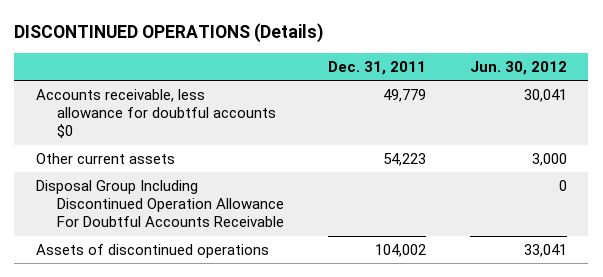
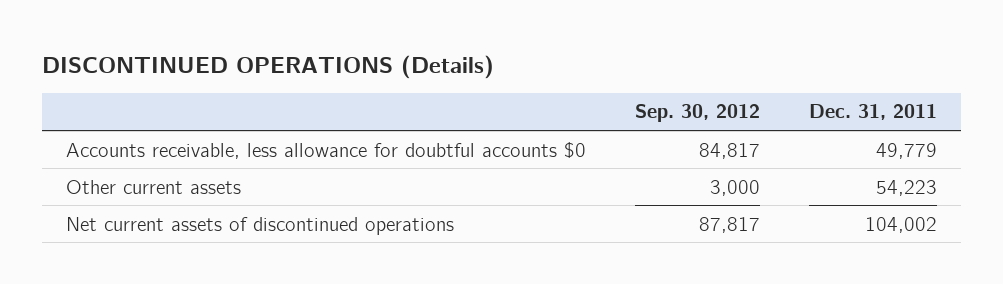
[469,60,567,75] Jun. 30, 2012 -> none
none -> [635,104,761,123] Sep. 30, 2012
[36,180,285,228] Disposal Group Including Discontinued Operation Allowance For Doubtful Accounts Receivable -> none
[36,244,270,259] Assets of discontinued operations -> [66,216,455,235] Net current assets of discontinued operations

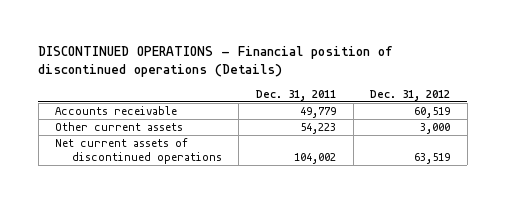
[41,54,494,79] DISCONTINUED OPERATIONS (Details) -> [38,46,393,78] DISCONTINUED OPERATIONS - Financial position of discontinued operations (Details)
[635,104,761,123] Sep. 30, 2012 -> none
none -> [370,89,451,101] Dec. 31, 2012
[66,141,587,159] Accounts receivable, less allowance for doubtful accounts $0 -> [55,106,178,116] Accounts receivable

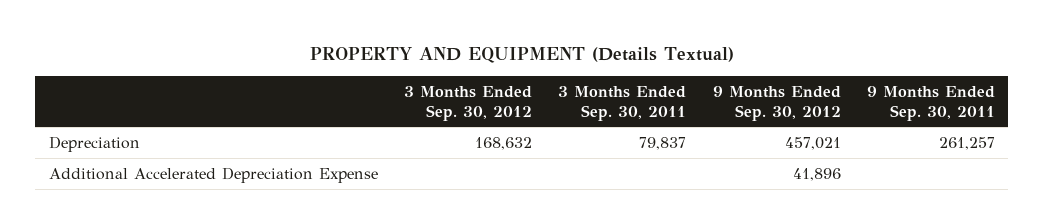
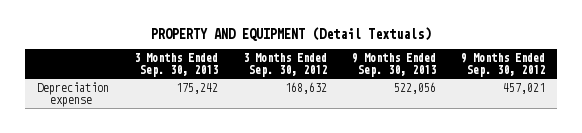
[309,47,734,64] PROPERTY AND EQUIPMENT (Details Textual) -> [150,27,431,42] PROPERTY AND EQUIPMENT (Detail Textuals)
[558,85,687,121] 3 Months Ended Sep. 30, 2011 -> none
[867,85,996,121] 9 Months Ended Sep. 30, 2011 -> none
none -> [133,53,218,77] 3 Months Ended Sep. 30, 2013
none -> [351,53,436,77] 9 Months Ended Sep. 30, 2013
[48,166,378,183] Additional Accelerated Depreciation Expense -> none
[48,135,140,152] Depreciation -> [37,82,110,108] Depreciation expense

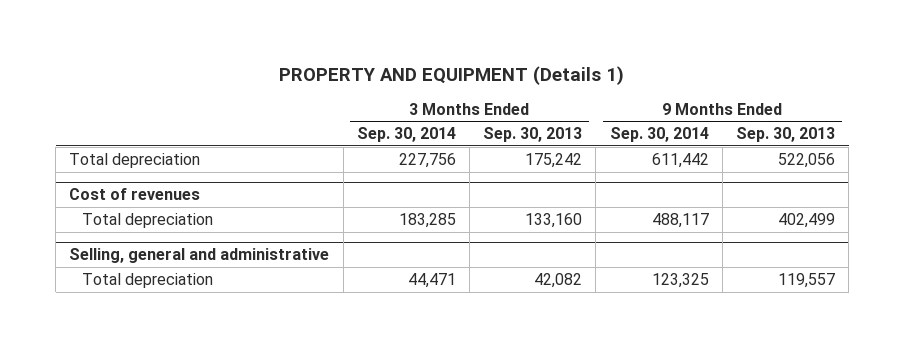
[150,27,431,42] PROPERTY AND EQUIPMENT (Detail Textuals) -> [279,65,625,85] PROPERTY AND EQUIPMENT (Details 1)
[242,53,327,77] 3 Months Ended Sep. 30, 2012 -> none
[460,53,545,77] 9 Months Ended Sep. 30, 2012 -> none
none -> [356,127,456,143] Sep. 30, 2014
none -> [609,127,709,143] Sep. 30, 2014
[37,82,110,108] Depreciation expense -> [69,153,201,169] Total depreciation
none -> [69,188,201,201] Cost of revenues
none -> [81,213,213,229] Total depreciation
none -> [69,248,330,264] Selling, general and administrative
none -> [81,273,213,289] Total depreciation

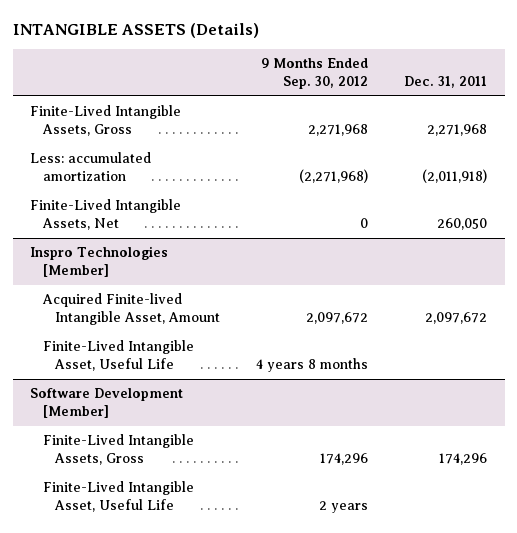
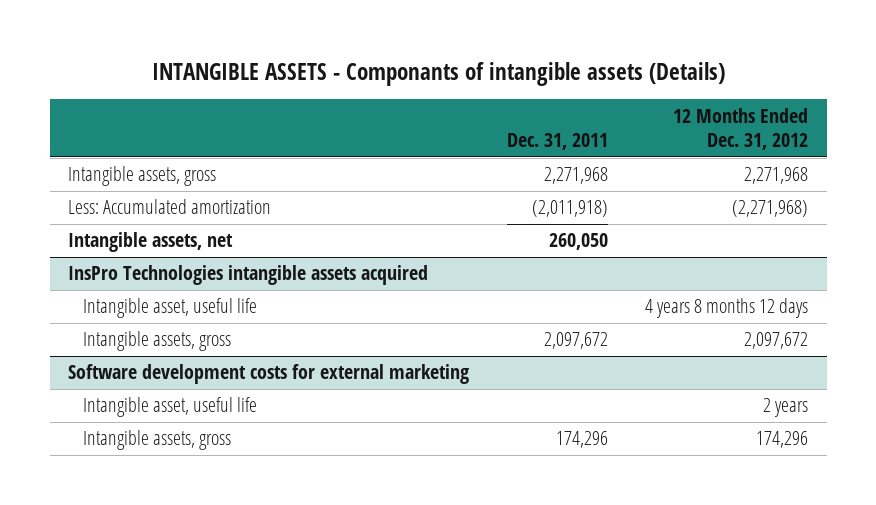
[12,22,259,38] INTANGIBLE ASSETS (Details) -> [152,62,726,87] INTANGIBLE ASSETS - Componants of intangible assets (Details)
[261,58,369,90] 9 Months Ended Sep. 30, 2012 -> none
none -> [672,107,808,151] 12 Months Ended Dec. 31, 2012
[30,246,169,278] Inspro Technologies [Member] -> none
[41,293,221,326] Acquired Finite-lived Intangible Asset, Amount -> none
[30,388,184,419] Software Development [Member] -> none
[30,105,182,137] Finite-Lived Intangible Assets, Gross -> [68,166,217,187] Intangible assets, gross
[30,152,152,182] Less: accumulated amortization -> [68,199,272,215] Less: Accumulated amortization
[30,199,182,231] Finite-Lived Intangible Assets, Net -> [68,232,234,253] Intangible assets, net
none -> [68,265,429,286] InsPro Technologies intangible assets acquired
[42,340,194,372] Finite-Lived Intangible Asset, Useful Life -> [83,298,258,319] Intangible asset, useful life
[42,434,194,466] Finite-Lived Intangible Assets, Gross -> [83,331,232,352] Intangible assets, gross
[438,453,487,466] 174,296 -> [543,332,608,350] 2,097,672
none -> [68,364,470,385] Software development costs for external marketing
[42,481,194,513] Finite-Lived Intangible Asset, Useful Life -> [83,397,258,418] Intangible asset, useful life
none -> [83,430,232,451] Intangible assets, gross

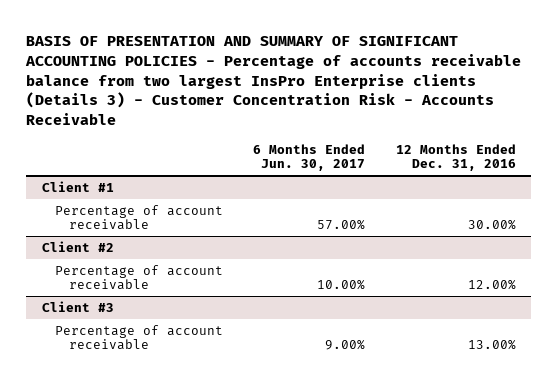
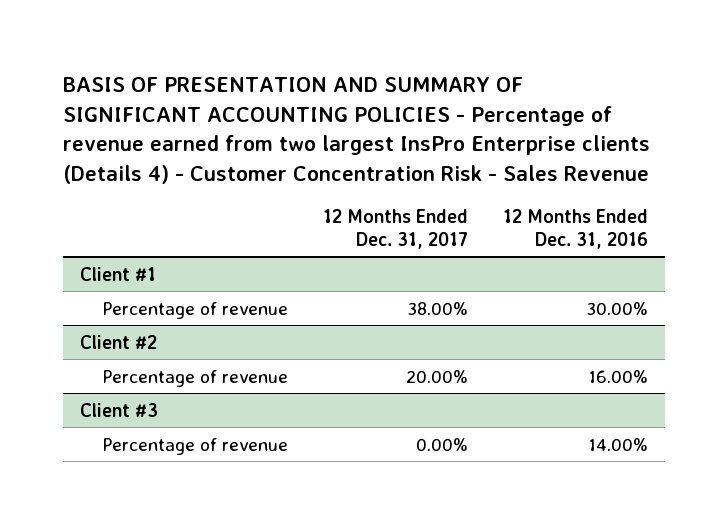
[25,36,522,126] BASIS OF PRESENTATION AND SUMMARY OF SIGNIFICANT ACCOUNTING POLICIES - Percentage of accounts receivable balance from two largest InsPro Enterprise clients (Details 3) - Customer Concentration Risk - Accounts Receivable -> [62,77,650,184] BASIS OF PRESENTATION AND SUMMARY OF SIGNIFICANT ACCOUNTING POLICIES - Percentage of revenue earned from two largest InsPro Enterprise clients (Details 4) - Customer Concentration Risk - Sales Revenue
[253,143,366,172] 6 Months Ended Jun. 30, 2017 -> none
none -> [323,209,469,249] 12 Months Ended Dec. 31, 2017
[55,204,224,231] Percentage of account receivable -> [102,301,289,319] Percentage of revenue
[55,264,224,291] Percentage of account receivable -> [102,369,289,387] Percentage of revenue
[467,279,516,291] 12.00% -> [587,369,648,383] 16.00%
[55,324,224,351] Percentage of account receivable -> [102,437,289,455] Percentage of revenue
[467,339,516,351] 13.00% -> [587,437,648,451] 14.00%

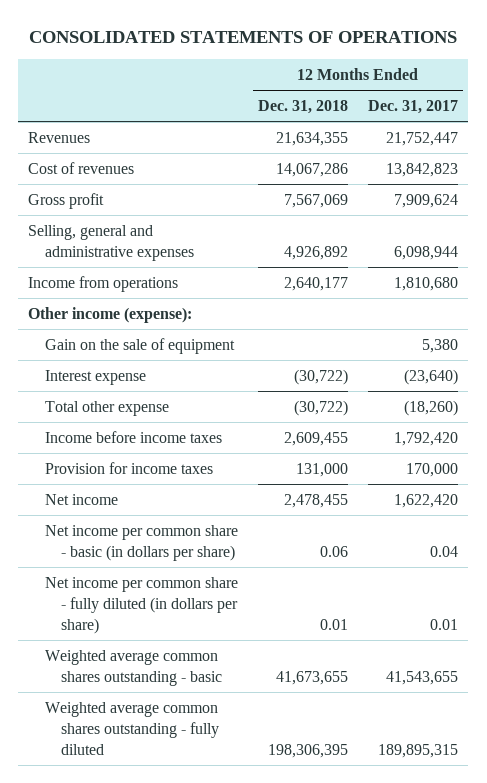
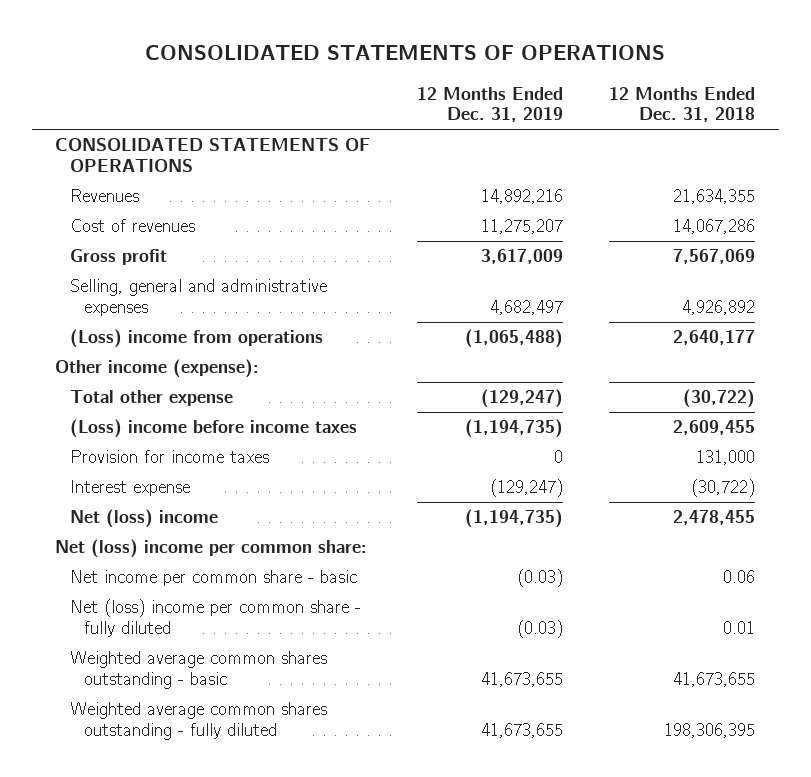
[368,99,459,114] Dec. 31, 2017 -> none
none -> [416,86,563,123] 12 Months Ended Dec. 31, 2019
none -> [55,138,371,173] CONSOLIDATED STATEMENTS OF OPERATIONS
[28,275,179,292] Income from operations -> [69,329,323,349] (Loss) income from operations
[44,337,235,354] Gain on the sale of equipment -> none
[44,430,222,443] Income before income taxes -> [69,419,357,439] (Loss) income before income taxes
[44,369,146,385] Interest expense -> [69,480,190,497] Interest expense
[44,493,118,505] Net income -> [69,509,218,529] Net (loss) income
none -> [55,539,368,559] Net (loss) income per common share:
[44,524,238,561] Net income per common share - basic (in dollars per share) -> [69,570,357,587] Net income per common share - basic
[44,576,238,634] Net income per common share - fully diluted (in dollars per share) -> [69,599,361,638] Net (loss) income per common share - fully diluted

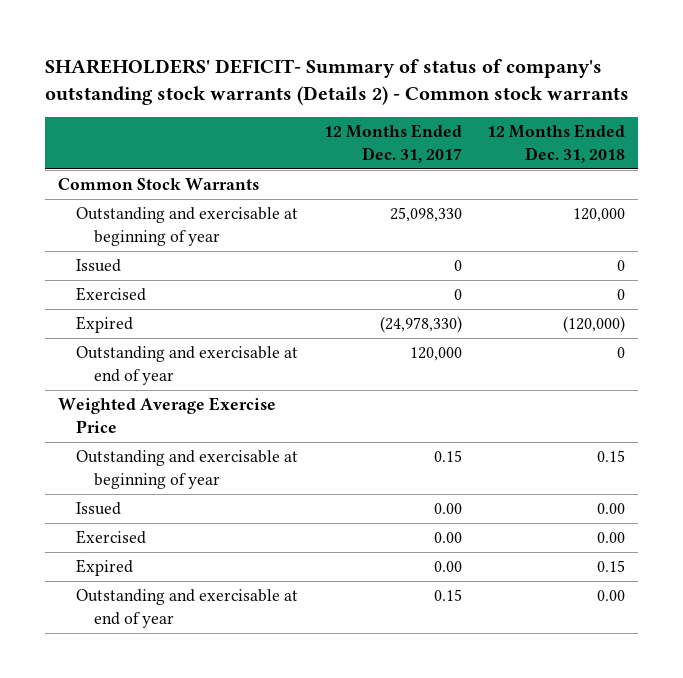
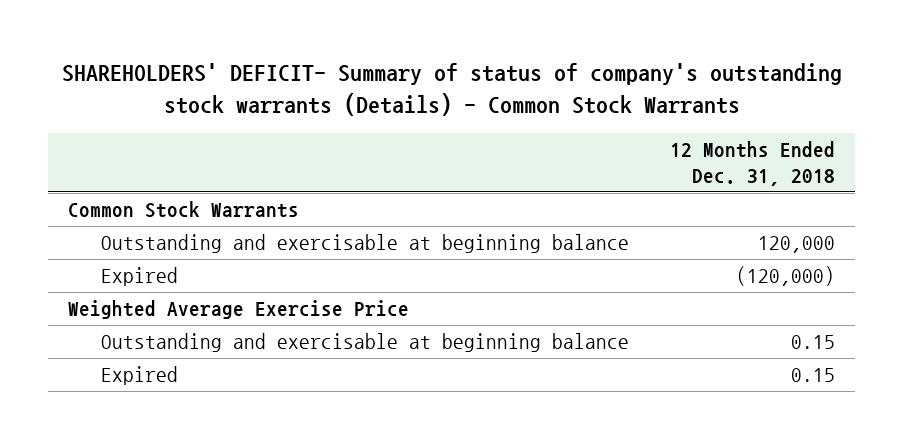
[45,58,630,105] SHAREHOLDERS' DEFICIT- Summary of status of company's outstanding stock warrants (Details 2) - Common stock warrants -> [61,63,842,117] SHAREHOLDERS' DEFICIT- Summary of status of company's outstanding stock warrants (Details) - Common Stock Warrants
[323,124,462,163] 12 Months Ended Dec. 31, 2017 -> none
[76,259,122,273] Issued -> none
[76,287,147,302] Exercised -> none
[76,207,299,246] Outstanding and exercisable at beginning of year -> [101,234,630,254] Outstanding and exercisable at beginning balance
[76,346,299,385] Outstanding and exercisable at end of year -> none
[76,502,122,516] Issued -> none
[76,530,147,545] Exercised -> none
[76,450,299,489] Outstanding and exercisable at beginning of year -> [101,333,630,353] Outstanding and exercisable at beginning balance
[76,589,299,628] Outstanding and exercisable at end of year -> none

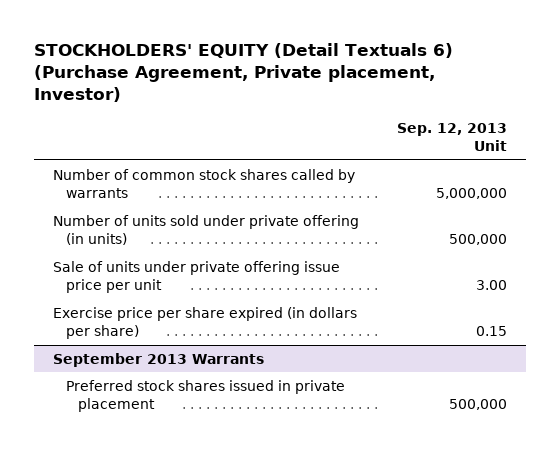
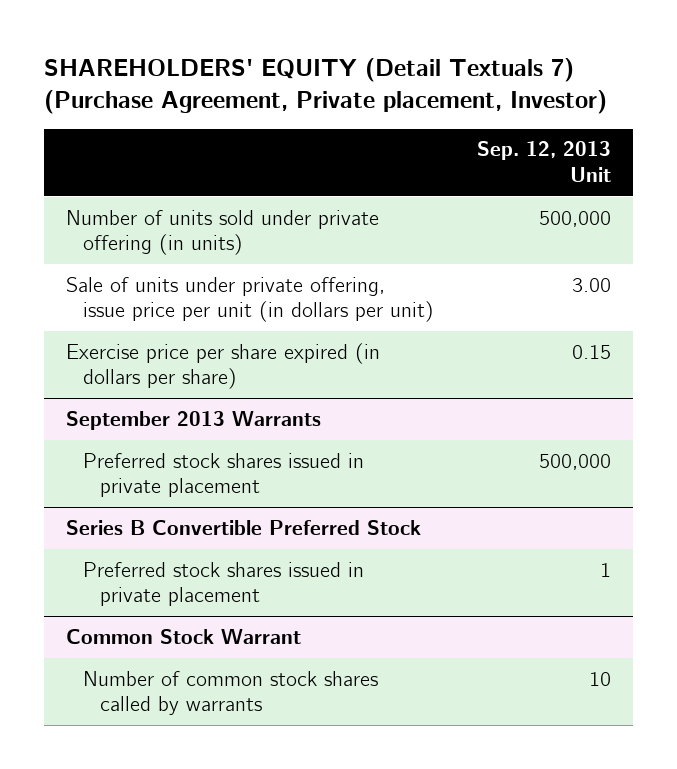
[33,42,453,103] STOCKHOLDERS' EQUITY (Detail Textuals 6) (Purchase Agreement, Private placement, Investor) -> [43,57,607,114] SHAREHOLDERS' EQUITY (Detail Textuals 7) (Purchase Agreement, Private placement, Investor)
[52,168,355,199] Number of common stock shares called by warrants -> none
[52,260,340,294] Sale of units under private offering issue price per unit -> [65,276,434,323] Sale of units under private offering, issue price per unit (in dollars per unit)
none -> [65,519,421,535] Series B Convertible Preferred Stock
none -> [82,561,364,607] Preferred stock shares issued in private placement
none -> [65,628,301,644] Common Stock Warrant
none -> [82,670,378,716] Number of common stock shares called by warrants

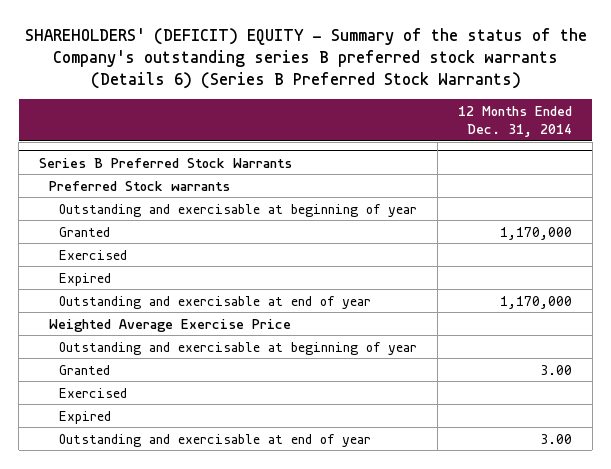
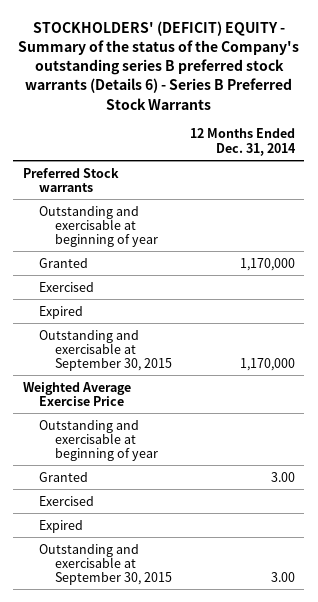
[24,27,587,90] SHAREHOLDERS' (DEFICIT) EQUITY - Summary of the status of the Company's outstanding series B preferred stock warrants (Details 6) (Series B Preferred Stock Warrants) -> [17,20,299,110] STOCKHOLDERS' (DEFICIT) EQUITY - Summary of the status of the Company's outstanding series B preferred stock warrants (Details 6) - Series B Preferred Stock Warrants
[39,157,293,168] Series B Preferred Stock Warrants -> none
[59,295,372,309] Outstanding and exercisable at end of year -> [38,329,172,372] Outstanding and exercisable at September 30, 2015
[59,433,372,447] Outstanding and exercisable at end of year -> [38,543,172,586] Outstanding and exercisable at September 30, 2015

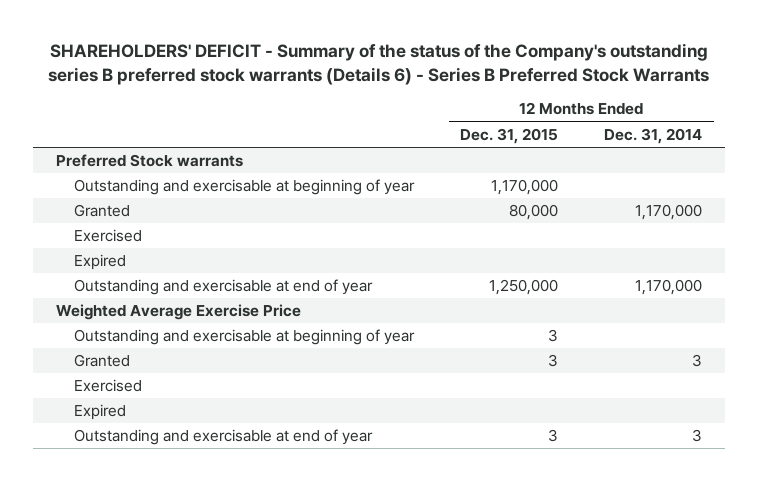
[17,20,299,110] STOCKHOLDERS' (DEFICIT) EQUITY - Summary of the status of the Company's outstanding series B preferred stock warrants (Details 6) - Series B Preferred Stock Warrants -> [48,42,710,85] SHAREHOLDERS' DEFICIT - Summary of the status of the Company's outstanding series B preferred stock warrants (Details 6) - Series B Preferred Stock Warrants
none -> [460,127,559,144] Dec. 31, 2015
[38,329,172,372] Outstanding and exercisable at September 30, 2015 -> [74,279,374,296] Outstanding and exercisable at end of year
[271,471,296,482] 3.00 -> [692,354,703,368] 3
[38,543,172,586] Outstanding and exercisable at September 30, 2015 -> [74,429,374,446] Outstanding and exercisable at end of year
[271,572,296,583] 3.00 -> [692,429,703,443] 3

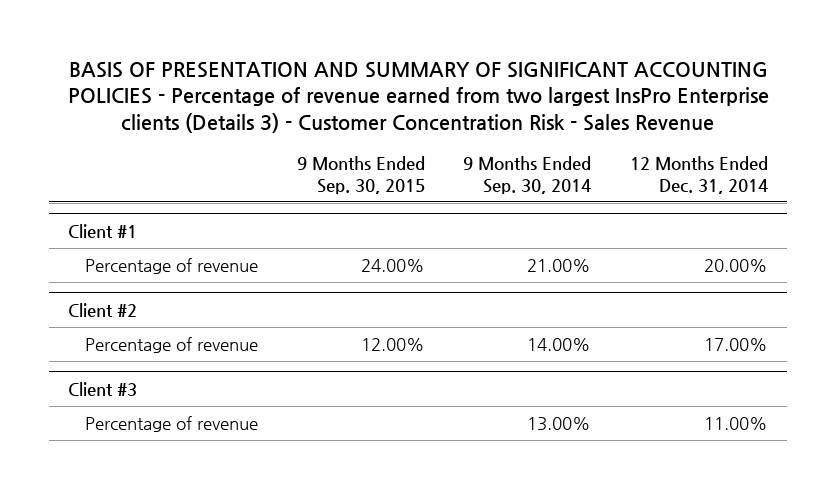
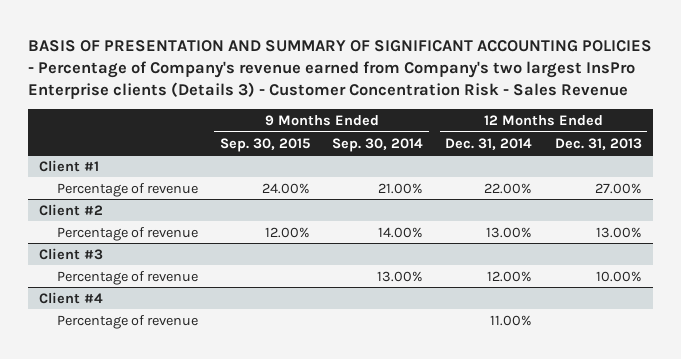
[68,61,770,134] BASIS OF PRESENTATION AND SUMMARY OF SIGNIFICANT ACCOUNTING POLICIES - Percentage of revenue earned from two largest InsPro Enterprise clients (Details 3) - Customer Concentration Risk - Sales Revenue -> [28,39,653,100] BASIS OF PRESENTATION AND SUMMARY OF SIGNIFICANT ACCOUNTING POLICIES - Percentage of Company's revenue earned from Company's two largest InsPro Enterprise clients (Details 3) - Customer Concentration Risk - Sales Revenue
none -> [554,137,642,150] Dec. 31, 2013
[703,259,768,273] 20.00% -> [484,182,533,194] 22.00%
[703,338,768,352] 17.00% -> [486,226,533,238] 13.00%
[703,417,768,431] 11.00% -> [487,270,533,282] 12.00%
none -> [39,291,104,304] Client #4
none -> [56,314,198,329] Percentage of revenue

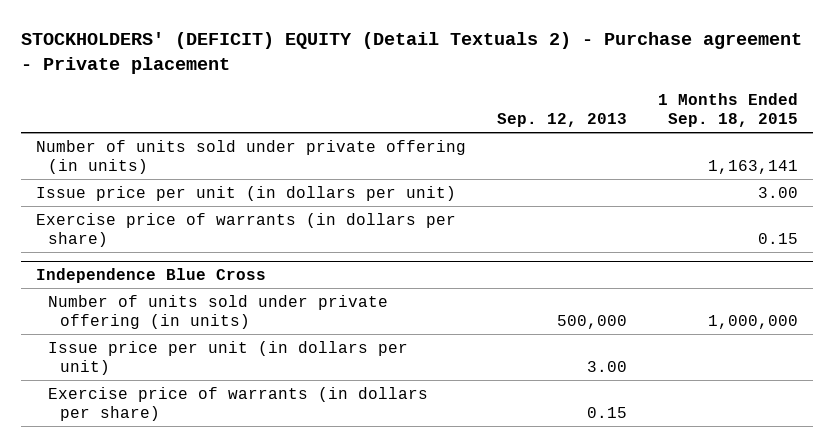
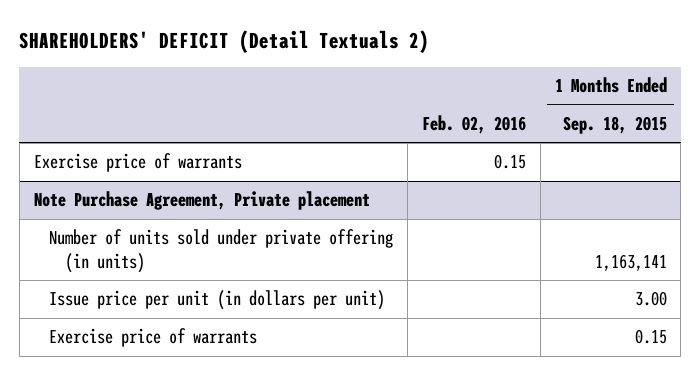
[20,32,802,75] STOCKHOLDERS' (DEFICIT) EQUITY (Detail Textuals 2) - Purchase agreement - Private placement -> [19,30,430,54] SHAREHOLDERS' DEFICIT (Detail Textuals 2)
[496,113,627,128] Sep. 12, 2013 -> none
none -> [421,114,526,134] Feb. 02, 2016
none -> [33,153,242,173] Exercise price of warrants
none -> [33,191,370,211] Note Purchase Agreement, Private placement
[36,268,267,284] Independence Blue Cross -> none
[47,294,388,330] Number of units sold under private offering (in units) -> none
[47,340,408,376] Issue price per unit (in dollars per unit) -> none
[47,386,428,422] Exercise price of warrants (in dollars per share) -> none
[36,212,457,248] Exercise price of warrants (in dollars per share) -> [49,328,258,348] Exercise price of warrants

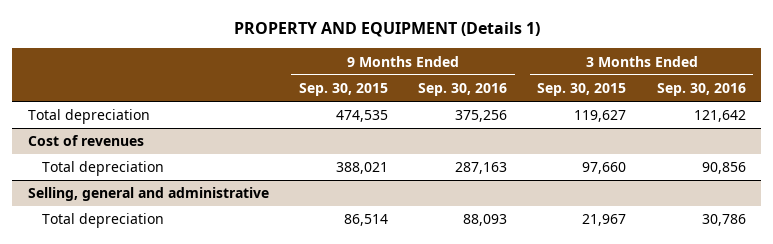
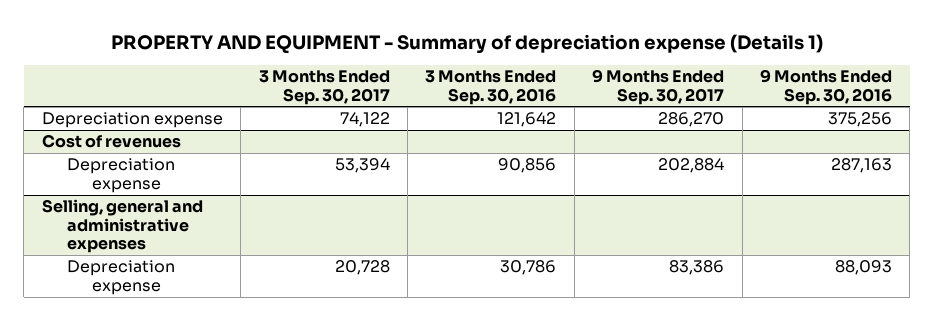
[233,22,540,38] PROPERTY AND EQUIPMENT (Details 1) -> [110,33,823,54] PROPERTY AND EQUIPMENT - Summary of depreciation expense (Details 1)
[298,82,388,96] Sep. 30, 2015 -> none
[537,82,627,96] Sep. 30, 2015 -> none
none -> [258,70,390,105] 3 Months Ended Sep. 30, 2017
none -> [592,69,725,105] 9 Months Ended Sep. 30, 2017
[27,109,150,125] Total depreciation -> [41,112,223,129] Depreciation expense
[41,161,164,177] Total depreciation -> [66,158,175,193] Depreciation expense
[27,187,269,202] Selling, general and administrative -> [41,199,203,254] Selling, general and administrative expenses
[41,213,164,229] Total depreciation -> [66,260,175,295] Depreciation expense

